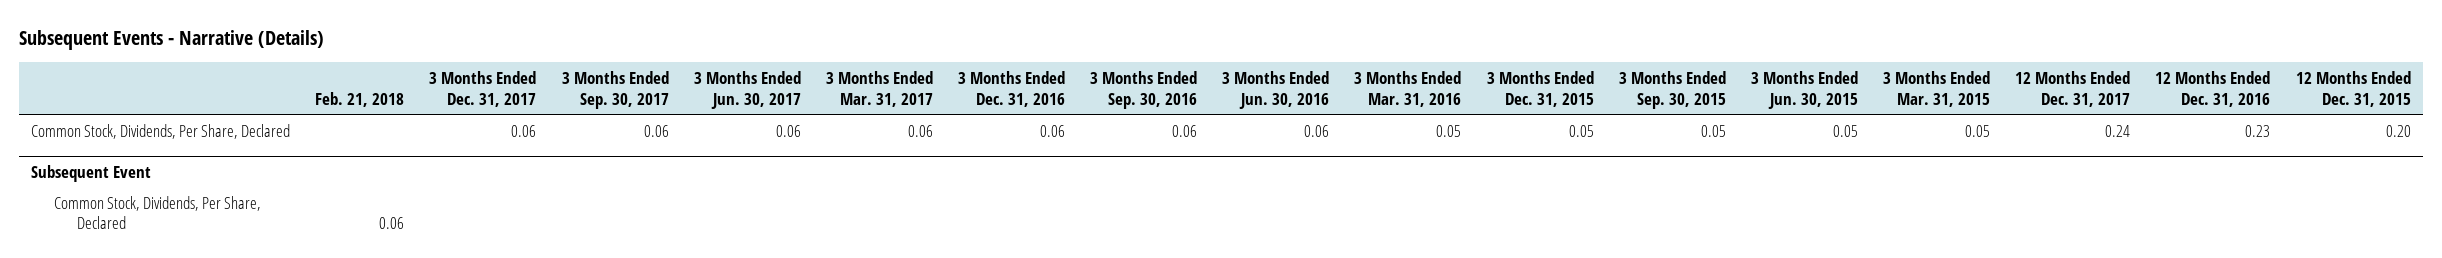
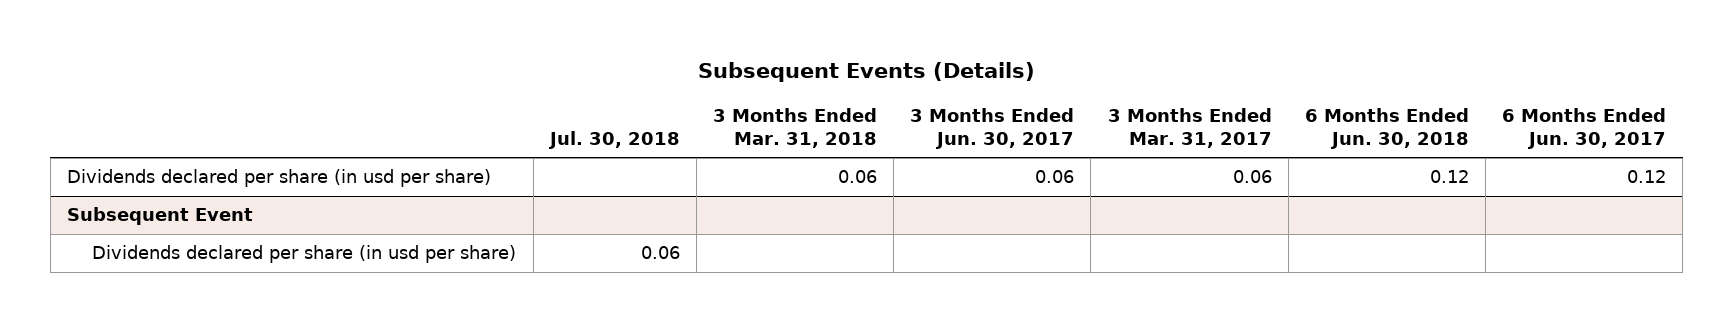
[18,30,324,51] Subsequent Events - Narrative (Details) -> [697,62,1035,83] Subsequent Events (Details)
[315,91,405,107] Feb. 21, 2018 -> none
[429,70,537,107] 3 Months Ended Dec. 31, 2017 -> none
[561,70,669,109] 3 Months Ended Sep. 30, 2017 -> none
[958,70,1066,107] 3 Months Ended Dec. 31, 2016 -> none
[1090,70,1198,109] 3 Months Ended Sep. 30, 2016 -> none
[1222,70,1330,109] 3 Months Ended Jun. 30, 2016 -> none
[1354,70,1462,107] 3 Months Ended Mar. 31, 2016 -> none
[1486,70,1594,107] 3 Months Ended Dec. 31, 2015 -> none
[1618,70,1726,109] 3 Months Ended Sep. 30, 2015 -> none
[1750,70,1858,109] 3 Months Ended Jun. 30, 2015 -> none
[1883,70,1991,107] 3 Months Ended Mar. 31, 2015 -> none
[2015,70,2131,107] 12 Months Ended Dec. 31, 2017 -> none
[2155,70,2271,107] 12 Months Ended Dec. 31, 2016 -> none
[2295,70,2411,107] 12 Months Ended Dec. 31, 2015 -> none
none -> [547,131,680,150] Jul. 30, 2018
none -> [713,107,878,149] 3 Months Ended Mar. 31, 2018
none -> [1304,107,1469,150] 6 Months Ended Jun. 30, 2018
none -> [1502,107,1667,150] 6 Months Ended Jun. 30, 2017
[31,123,291,139] Common Stock, Dividends, Per Share, Declared -> [67,169,492,188] Dividends declared per share (in usd per share)
[54,195,262,230] Common Stock, Dividends, Per Share, Declared -> [92,245,517,264] Dividends declared per share (in usd per share)

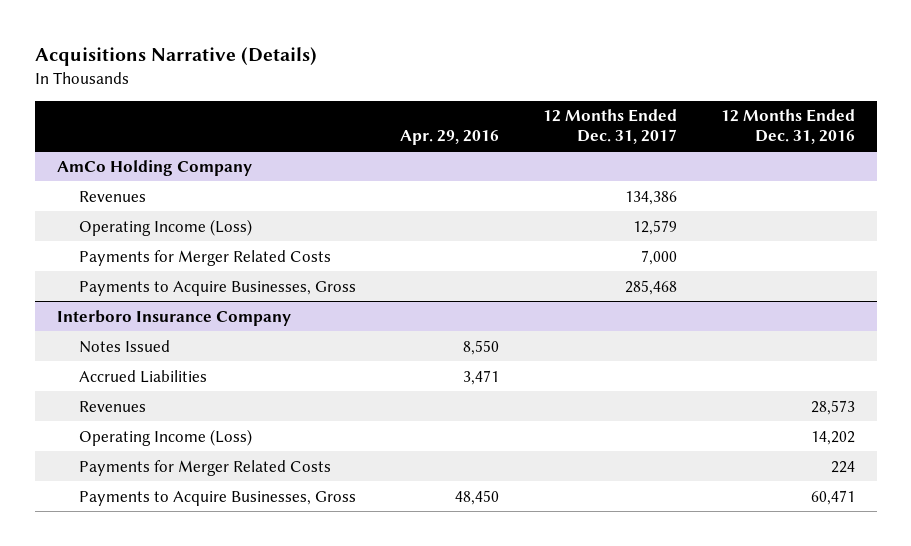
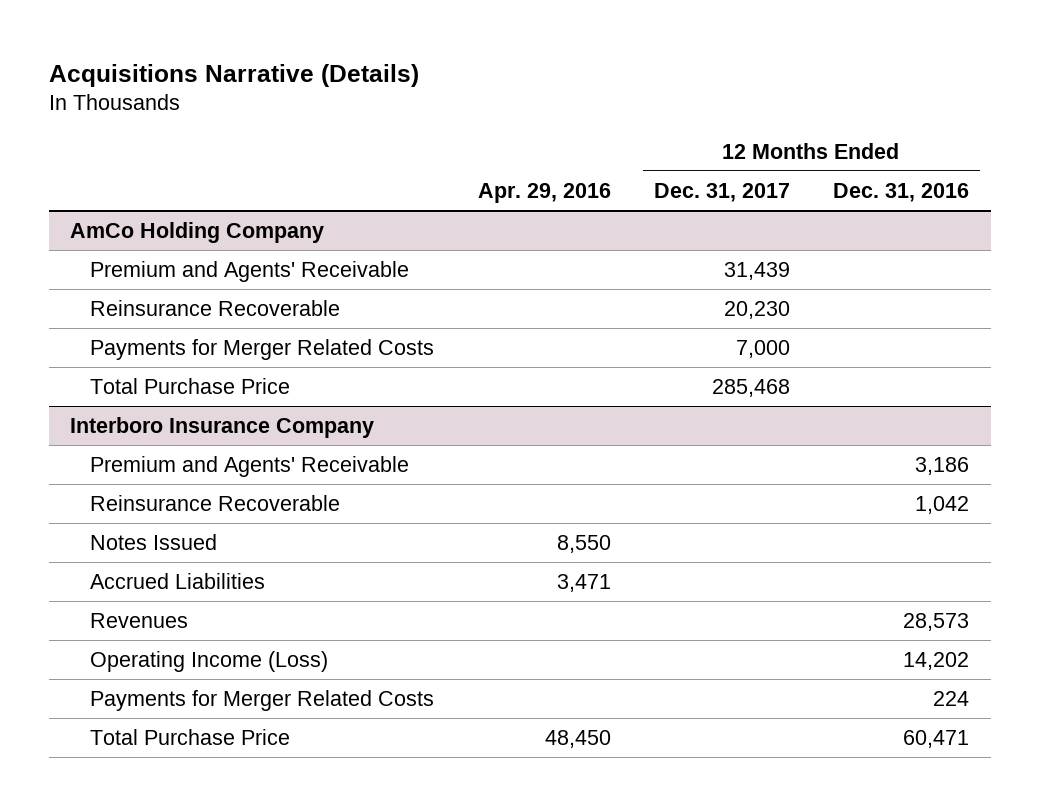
[79,190,147,202] Revenues -> none
[79,218,253,236] Operating Income (Loss) -> none
none -> [90,260,410,282] Premium and Agents' Receivable
none -> [90,299,341,316] Reinsurance Recoverable
[79,280,357,296] Payments to Acquire Businesses, Gross -> [90,377,291,394] Total Purchase Price
none -> [90,455,410,477] Premium and Agents' Receivable
none -> [90,494,341,511] Reinsurance Recoverable
[79,490,357,506] Payments to Acquire Businesses, Gross -> [90,728,291,745] Total Purchase Price

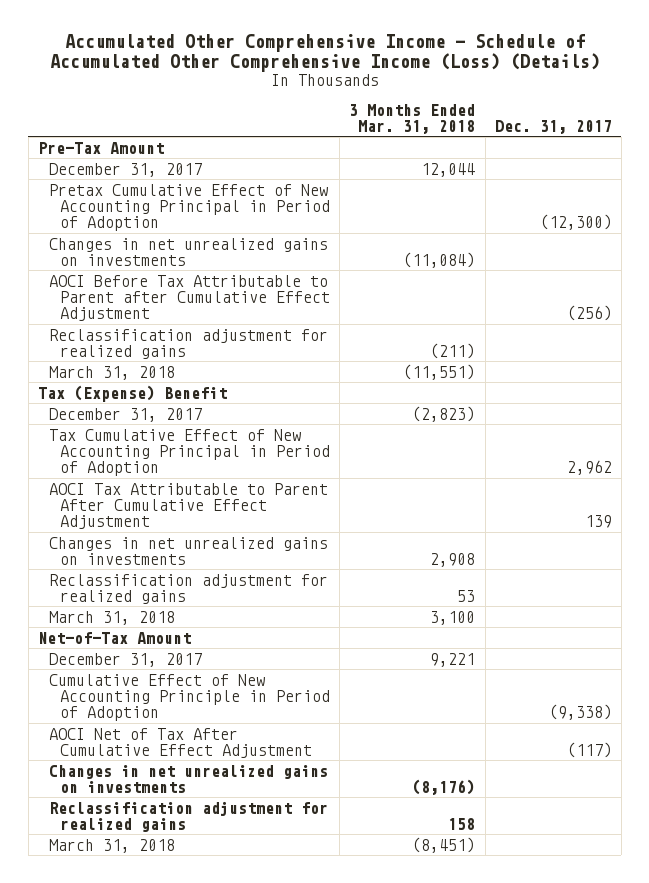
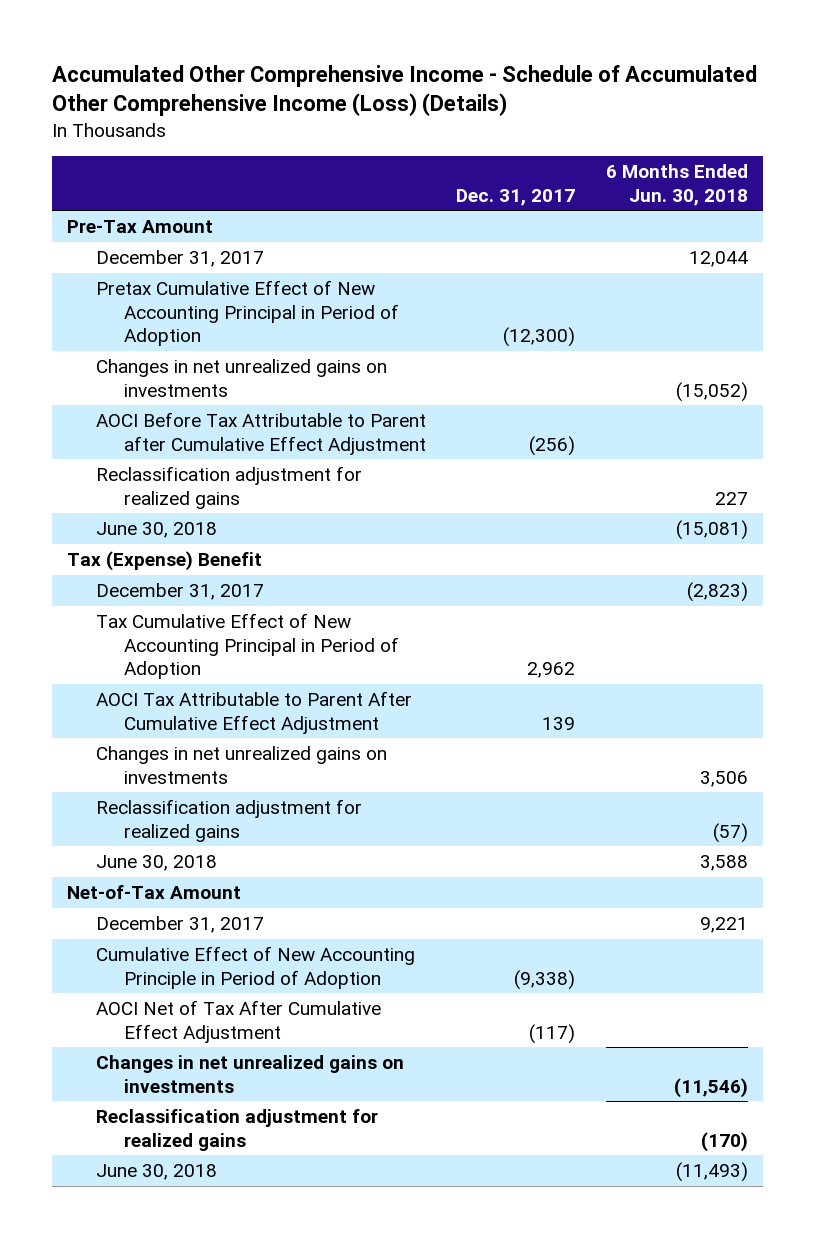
[349,103,476,134] 3 Months Ended Mar. 31, 2018 -> none
none -> [605,164,748,206] 6 Months Ended Jun. 30, 2018
[49,365,176,380] March 31, 2018 -> [95,522,217,539] June 30, 2018
[49,610,176,625] March 31, 2018 -> [95,855,217,872] June 30, 2018
[49,838,176,853] March 31, 2018 -> [95,1164,217,1181] June 30, 2018

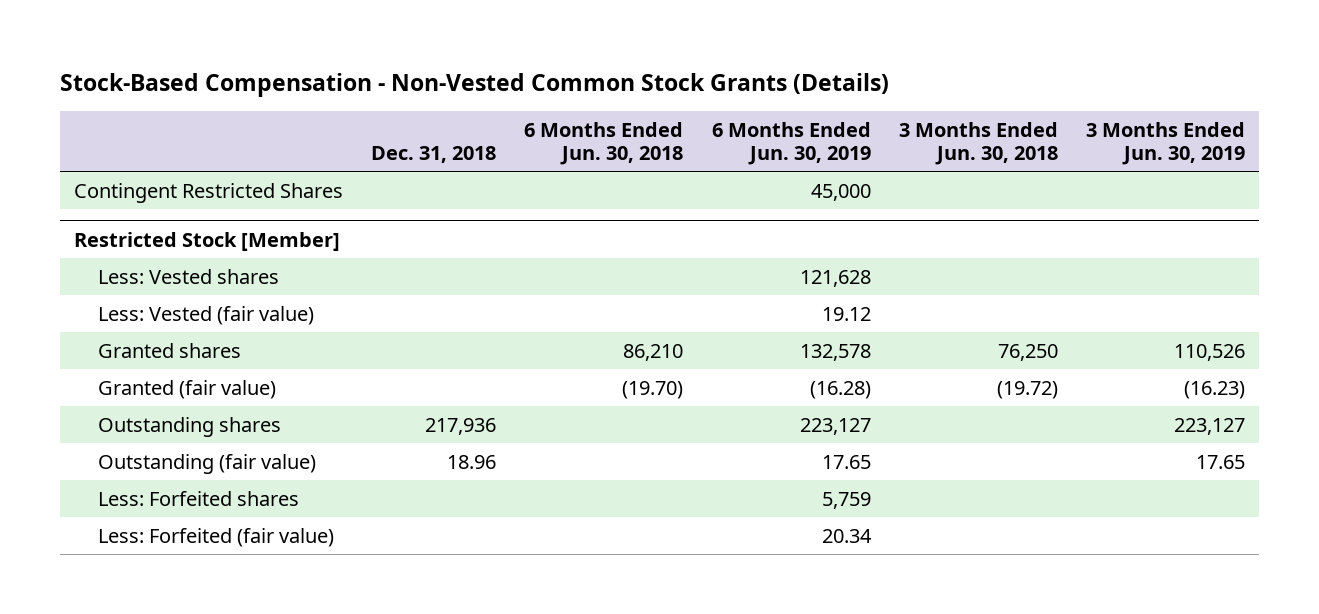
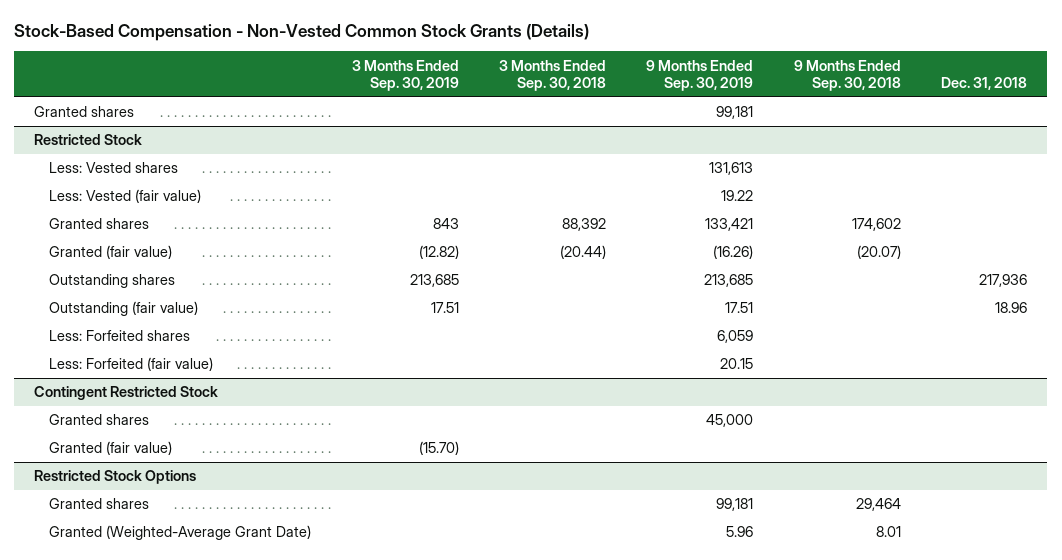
[524,121,684,166] 6 Months Ended Jun. 30, 2018 -> none
[711,121,871,166] 6 Months Ended Jun. 30, 2019 -> none
[898,121,1058,166] 3 Months Ended Jun. 30, 2018 -> none
[1086,121,1246,166] 3 Months Ended Jun. 30, 2019 -> none
none -> [351,59,459,92] 3 Months Ended Sep. 30, 2019
none -> [498,59,606,92] 3 Months Ended Sep. 30, 2018
none -> [646,59,754,92] 9 Months Ended Sep. 30, 2019
none -> [793,59,901,92] 9 Months Ended Sep. 30, 2018
[73,182,343,203] Contingent Restricted Shares -> none
none -> [34,106,135,118] Granted shares
[73,231,340,251] Restricted Stock [Member] -> [34,134,143,146] Restricted Stock
none -> [34,386,219,401] Contingent Restricted Stock
none -> [49,414,150,426] Granted shares
none -> [49,441,173,456] Granted (fair value)
none -> [34,470,197,485] Restricted Stock Options
none -> [49,498,150,510] Granted shares
none -> [49,525,312,541] Granted (Weighted-Average Grant Date)

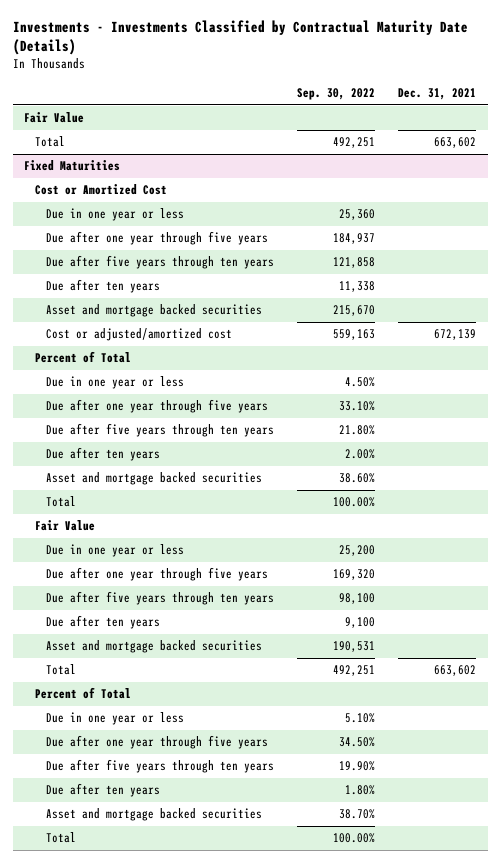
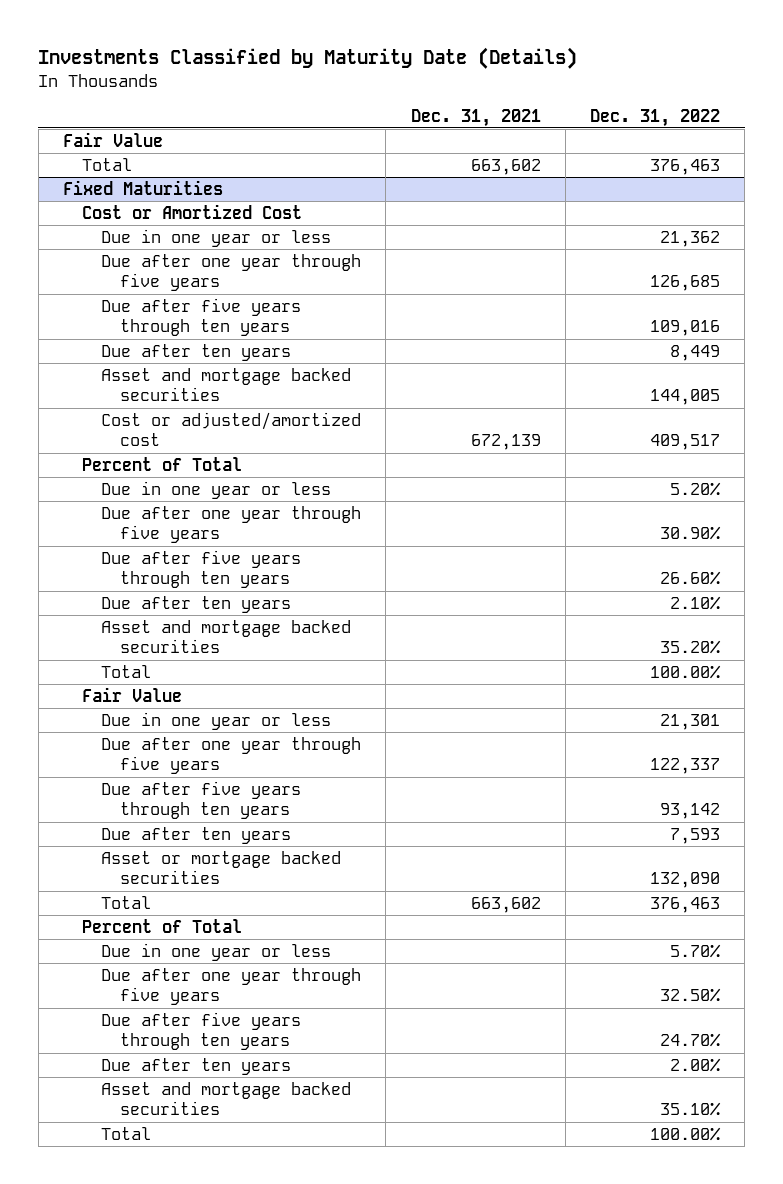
[12,20,468,56] Investments - Investments Classified by Contractual Maturity Date (Details) -> [38,47,578,70] Investments Classified by Maturity Date (Details)
[297,88,376,101] Sep. 30, 2022 -> none
none -> [590,108,721,127] Dec. 31, 2022
[46,640,263,654] Asset and mortgage backed securities -> [101,851,342,885] Asset or mortgage backed securities

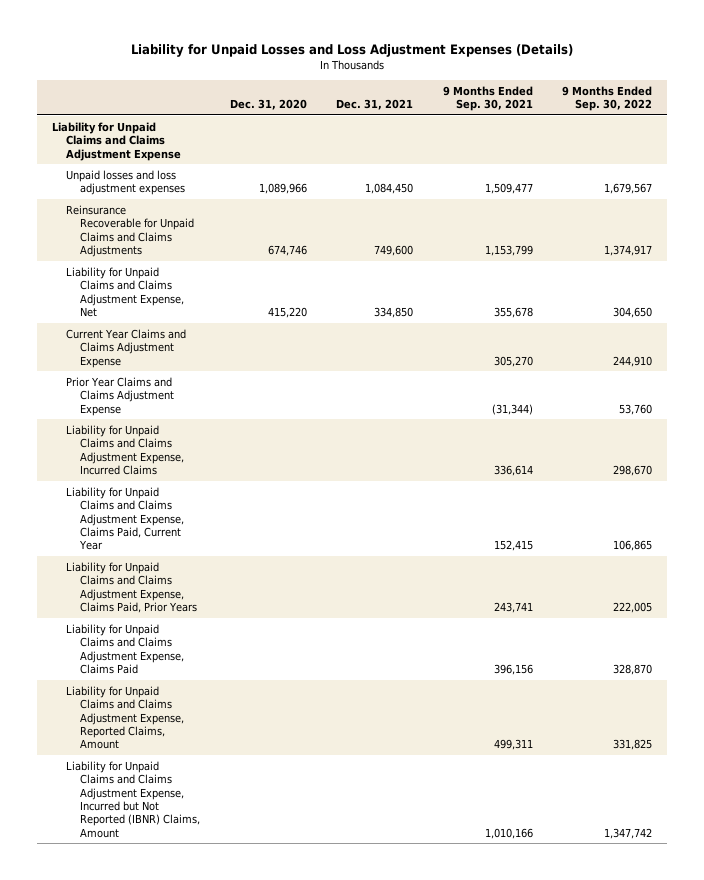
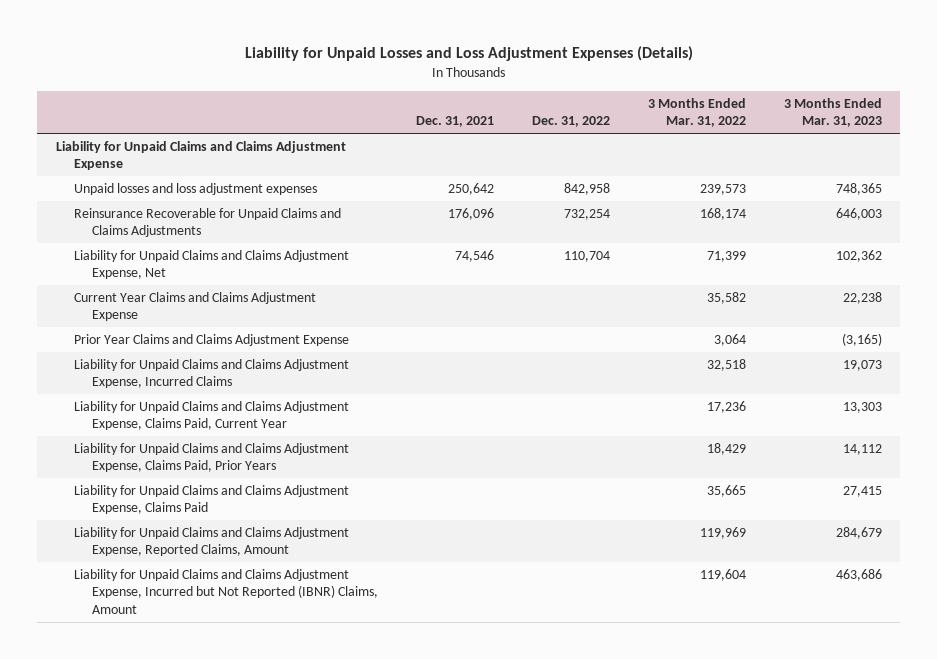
[229,99,307,111] Dec. 31, 2020 -> none
[442,85,533,112] 9 Months Ended Sep. 30, 2021 -> none
[562,85,653,112] 9 Months Ended Sep. 30, 2022 -> none
none -> [531,116,610,128] Dec. 31, 2022
none -> [647,98,746,128] 3 Months Ended Mar. 31, 2022
none -> [783,98,882,128] 3 Months Ended Mar. 31, 2023
[365,183,414,195] 1,084,450 -> [448,182,495,195] 250,642
[374,244,414,256] 749,600 -> [448,207,495,220] 176,096
[374,306,414,318] 334,850 -> [455,249,495,262] 74,546

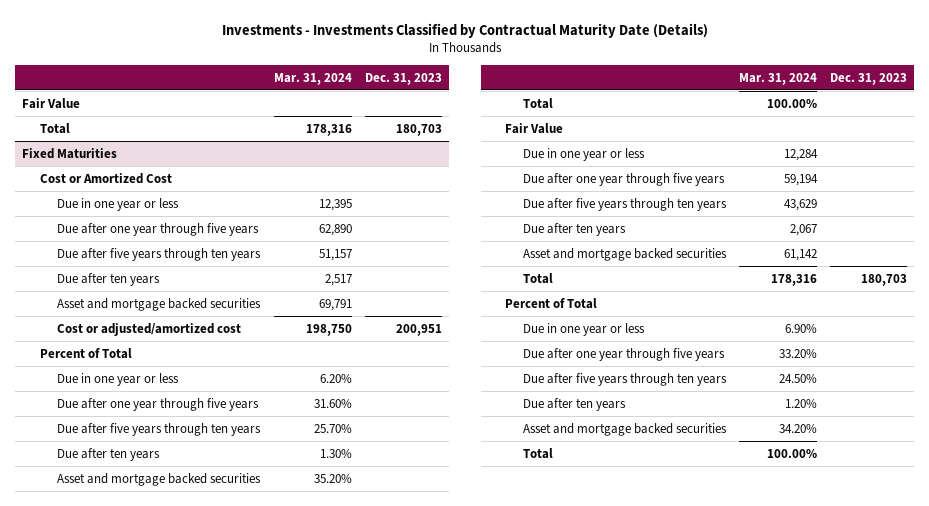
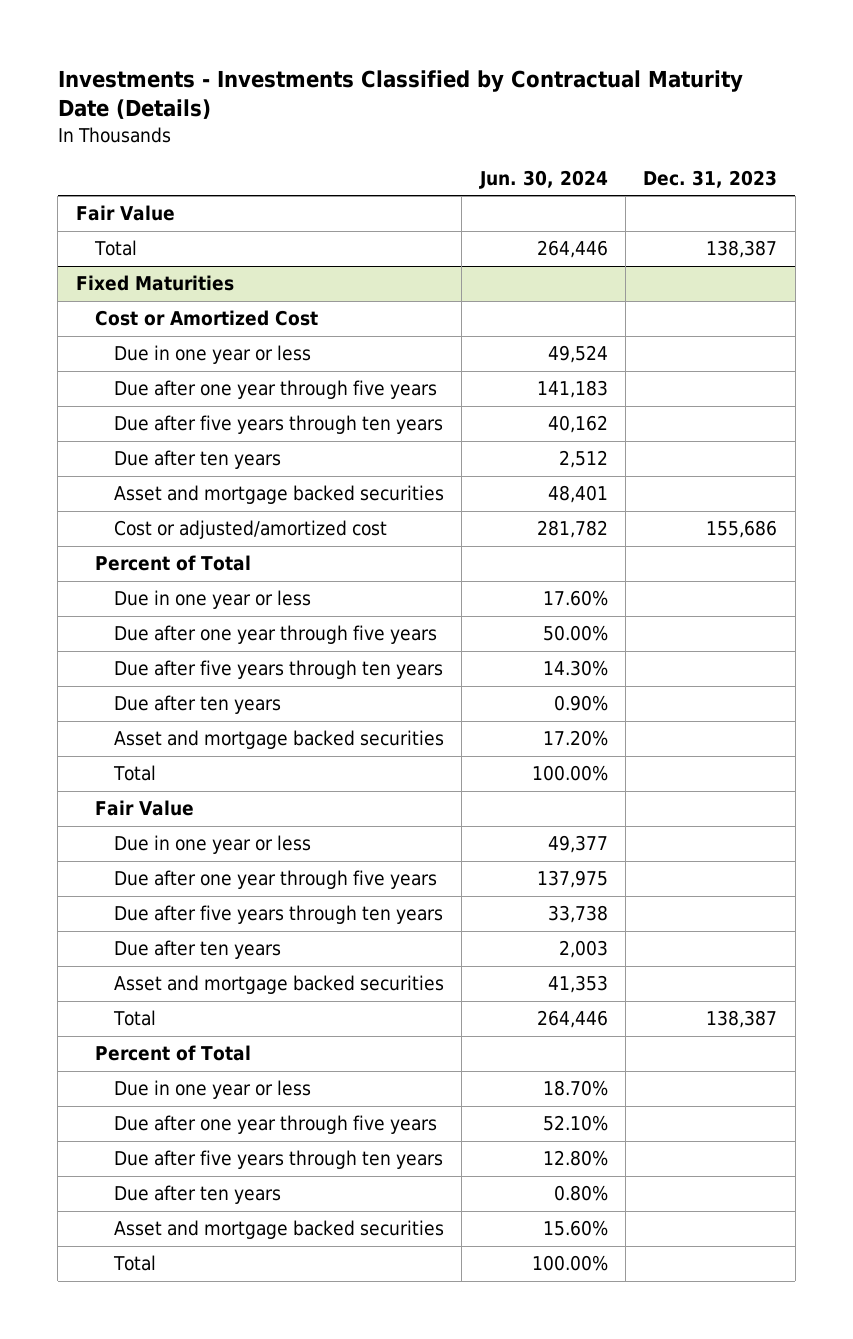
[273,72,352,85] Mar. 31, 2024 -> none
none -> [478,169,608,189] Jun. 30, 2024
[395,123,442,136] 180,703 -> [706,240,778,259] 138,387
[395,323,442,336] 200,951 -> [706,520,778,539] 155,686
[861,273,908,286] 180,703 -> [706,1010,778,1029] 138,387

